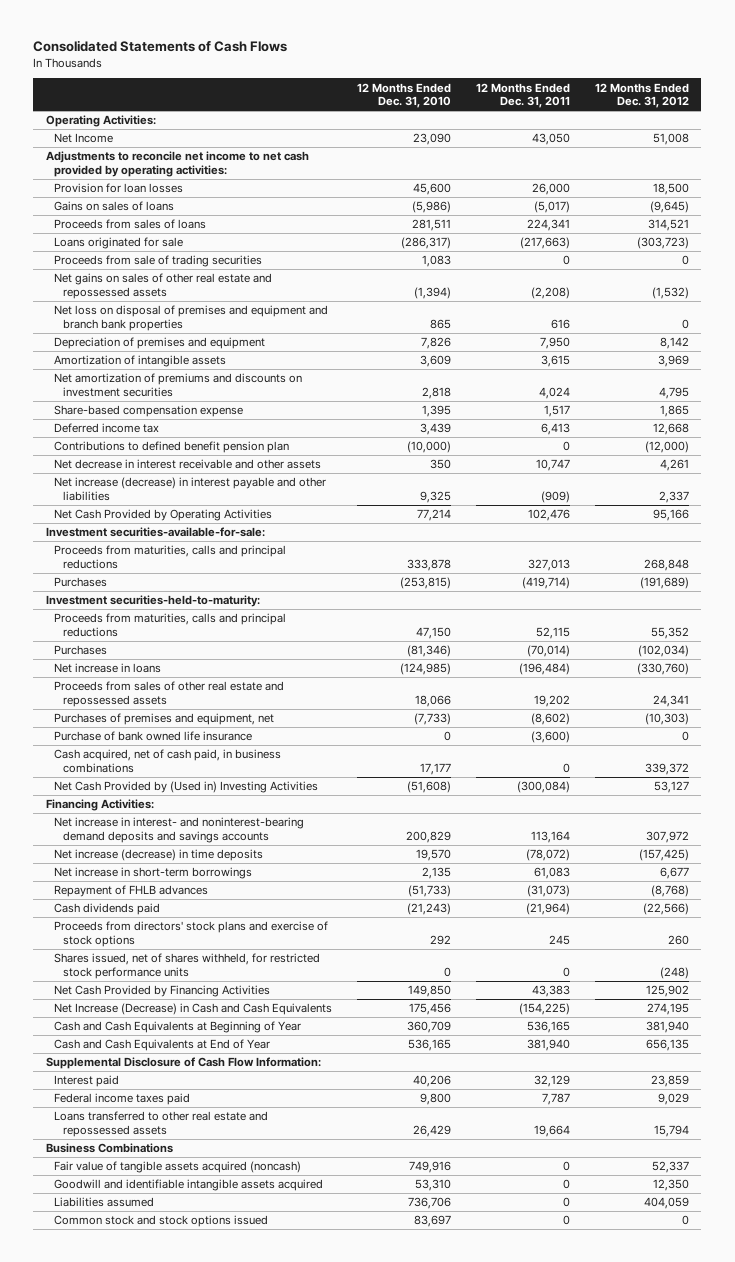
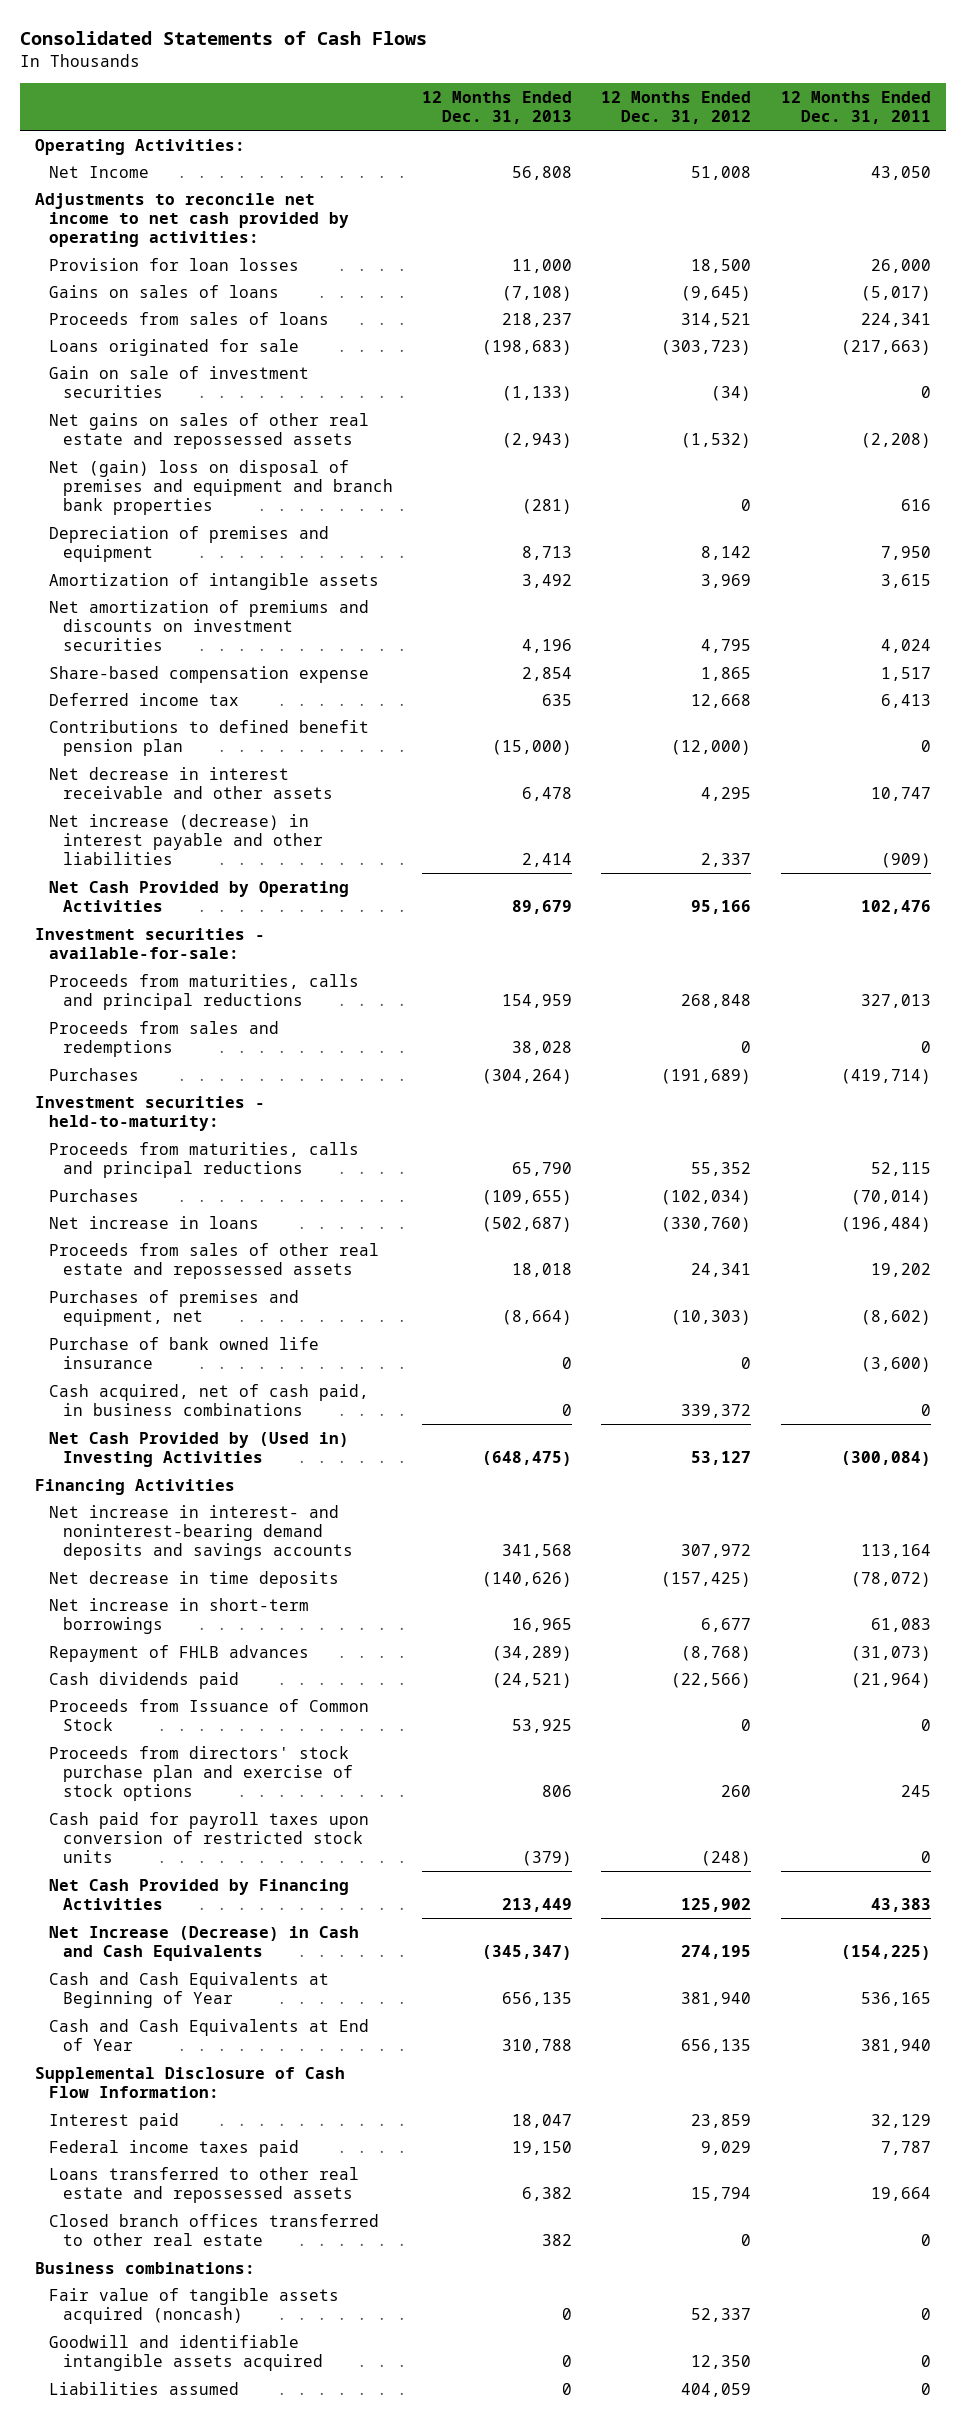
[357,82,452,109] 12 Months Ended Dec. 31, 2010 -> none
none -> [421,91,572,125] 12 Months Ended Dec. 31, 2013
[54,255,263,268] Proceeds from sale of trading securities -> none
none -> [48,365,309,398] Gain on sale of investment securities
[54,305,329,331] Net loss on disposal of premises and equipment and branch bank properties -> [48,459,393,516] Net (gain) loss on disposal of premises and equipment and branch bank properties
[659,459,689,472] 4,261 -> [701,786,752,801] 4,295
[45,527,265,538] Investment securities-available-for-sale: -> [34,927,265,959] Investment securities - available-for-sale:
none -> [48,1020,279,1057] Proceeds from sales and redemptions
[45,595,260,608] Investment securities-held-to-maturity: -> [34,1095,265,1131] Investment securities - held-to-maturity:
[45,799,154,812] Financing Activities: -> [34,1478,235,1495] Financing Activities
[54,849,264,862] Net increase (decrease) in time deposits -> [48,1570,339,1588] Net decrease in time deposits
none -> [48,1698,369,1731] Proceeds from Issuance of Common Stock
[54,921,329,947] Proceeds from directors' stock plans and exercise of stock options -> [48,1745,353,1802] Proceeds from directors' stock purchase plan and exercise of stock options
[54,953,321,979] Shares issued, net of shares withheld, for restricted stock performance units -> [48,1811,369,1864] Cash paid for payroll taxes upon conversion of restricted stock units
none -> [48,2213,379,2246] Closed branch offices transferred to other real estate
[45,1143,173,1154] Business Combinations -> [34,2261,255,2274] Business combinations:
[54,1215,269,1228] Common stock and stock options issued -> none

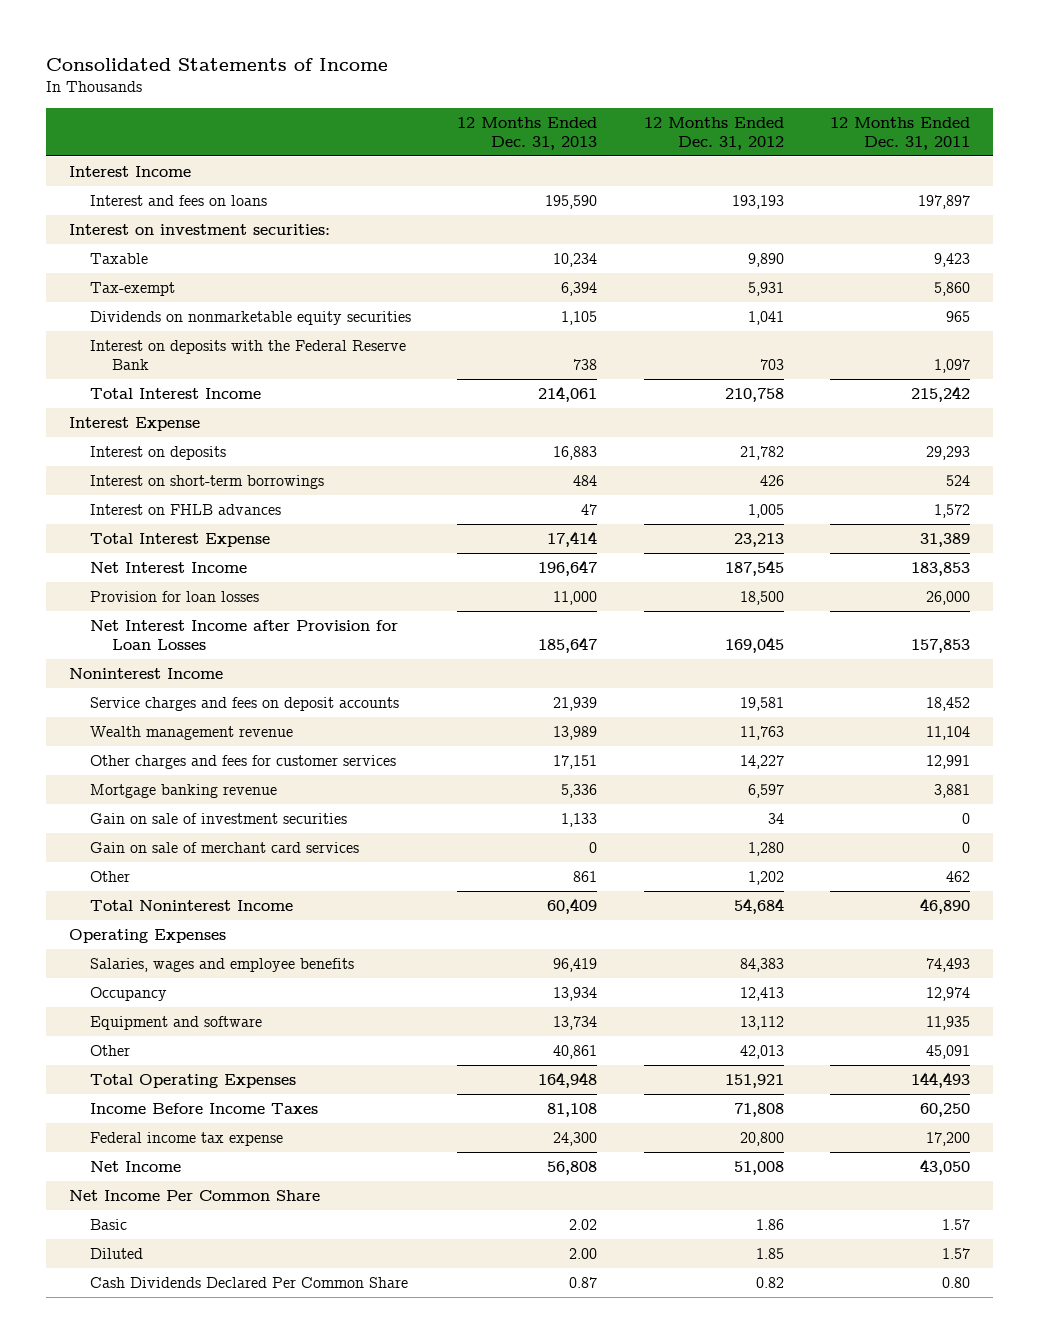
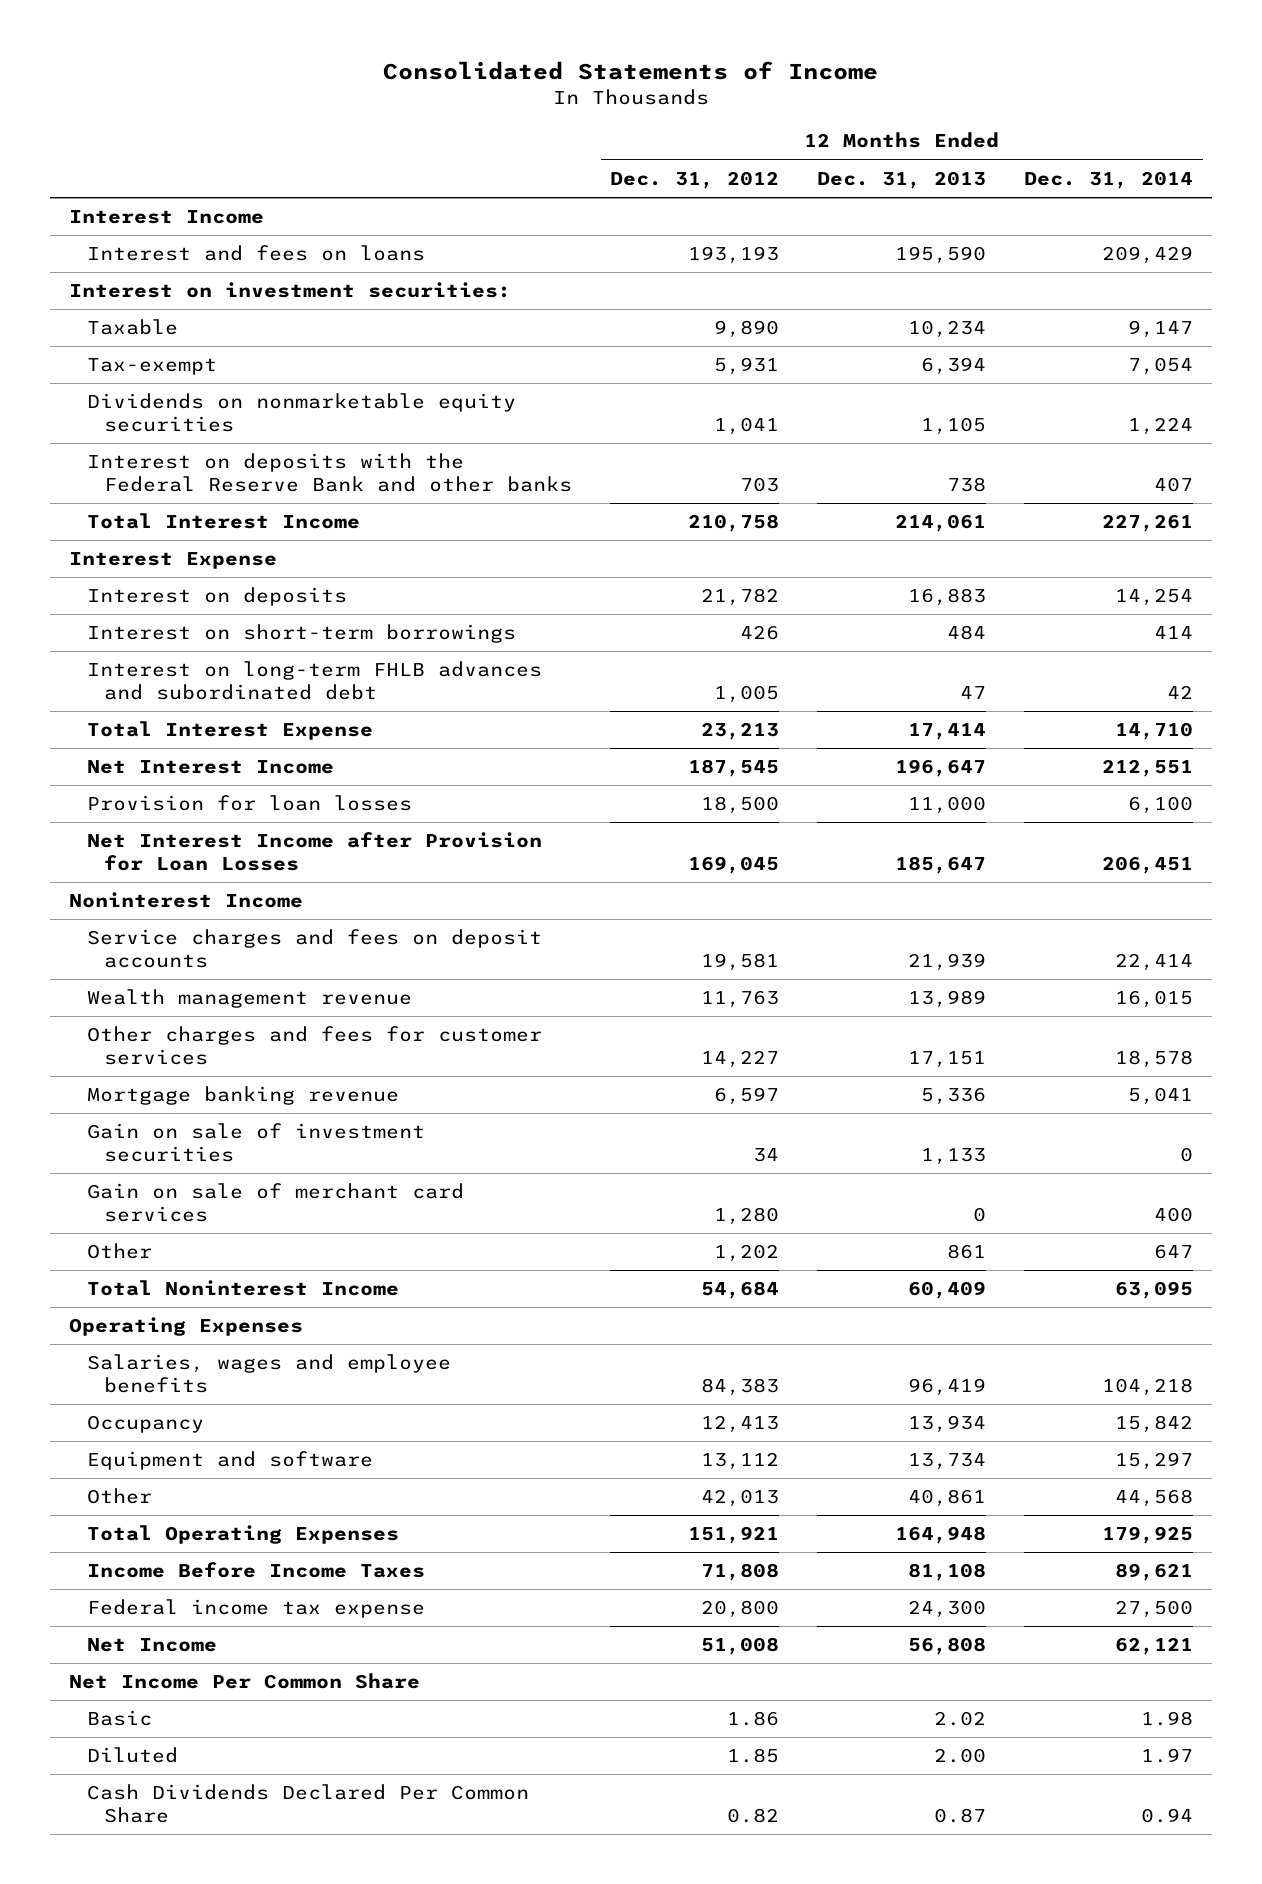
[829,117,970,150] 12 Months Ended Dec. 31, 2011 -> none
none -> [1024,170,1194,189] Dec. 31, 2014
[90,340,407,370] Interest on deposits with the Federal Reserve Bank -> [86,453,573,493] Interest on deposits with the Federal Reserve Bank and other banks
[90,504,282,516] Interest on FHLB advances -> [86,661,542,701] Interest on long-term FHLB advances and subordinated debt

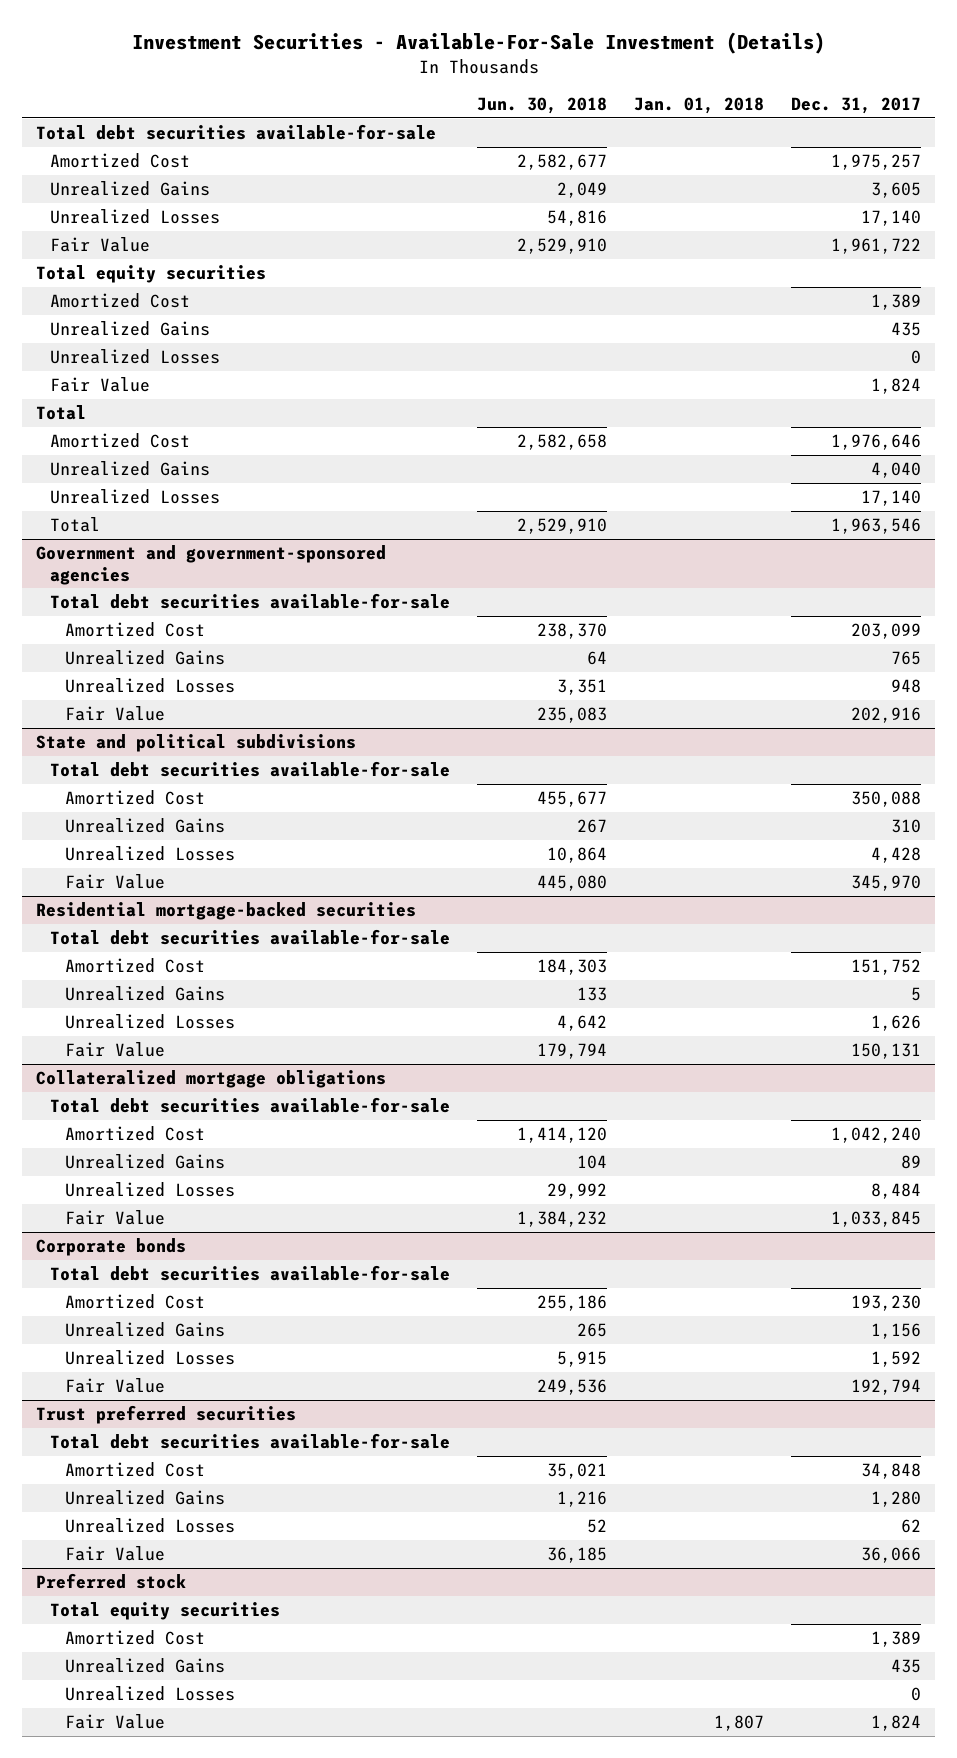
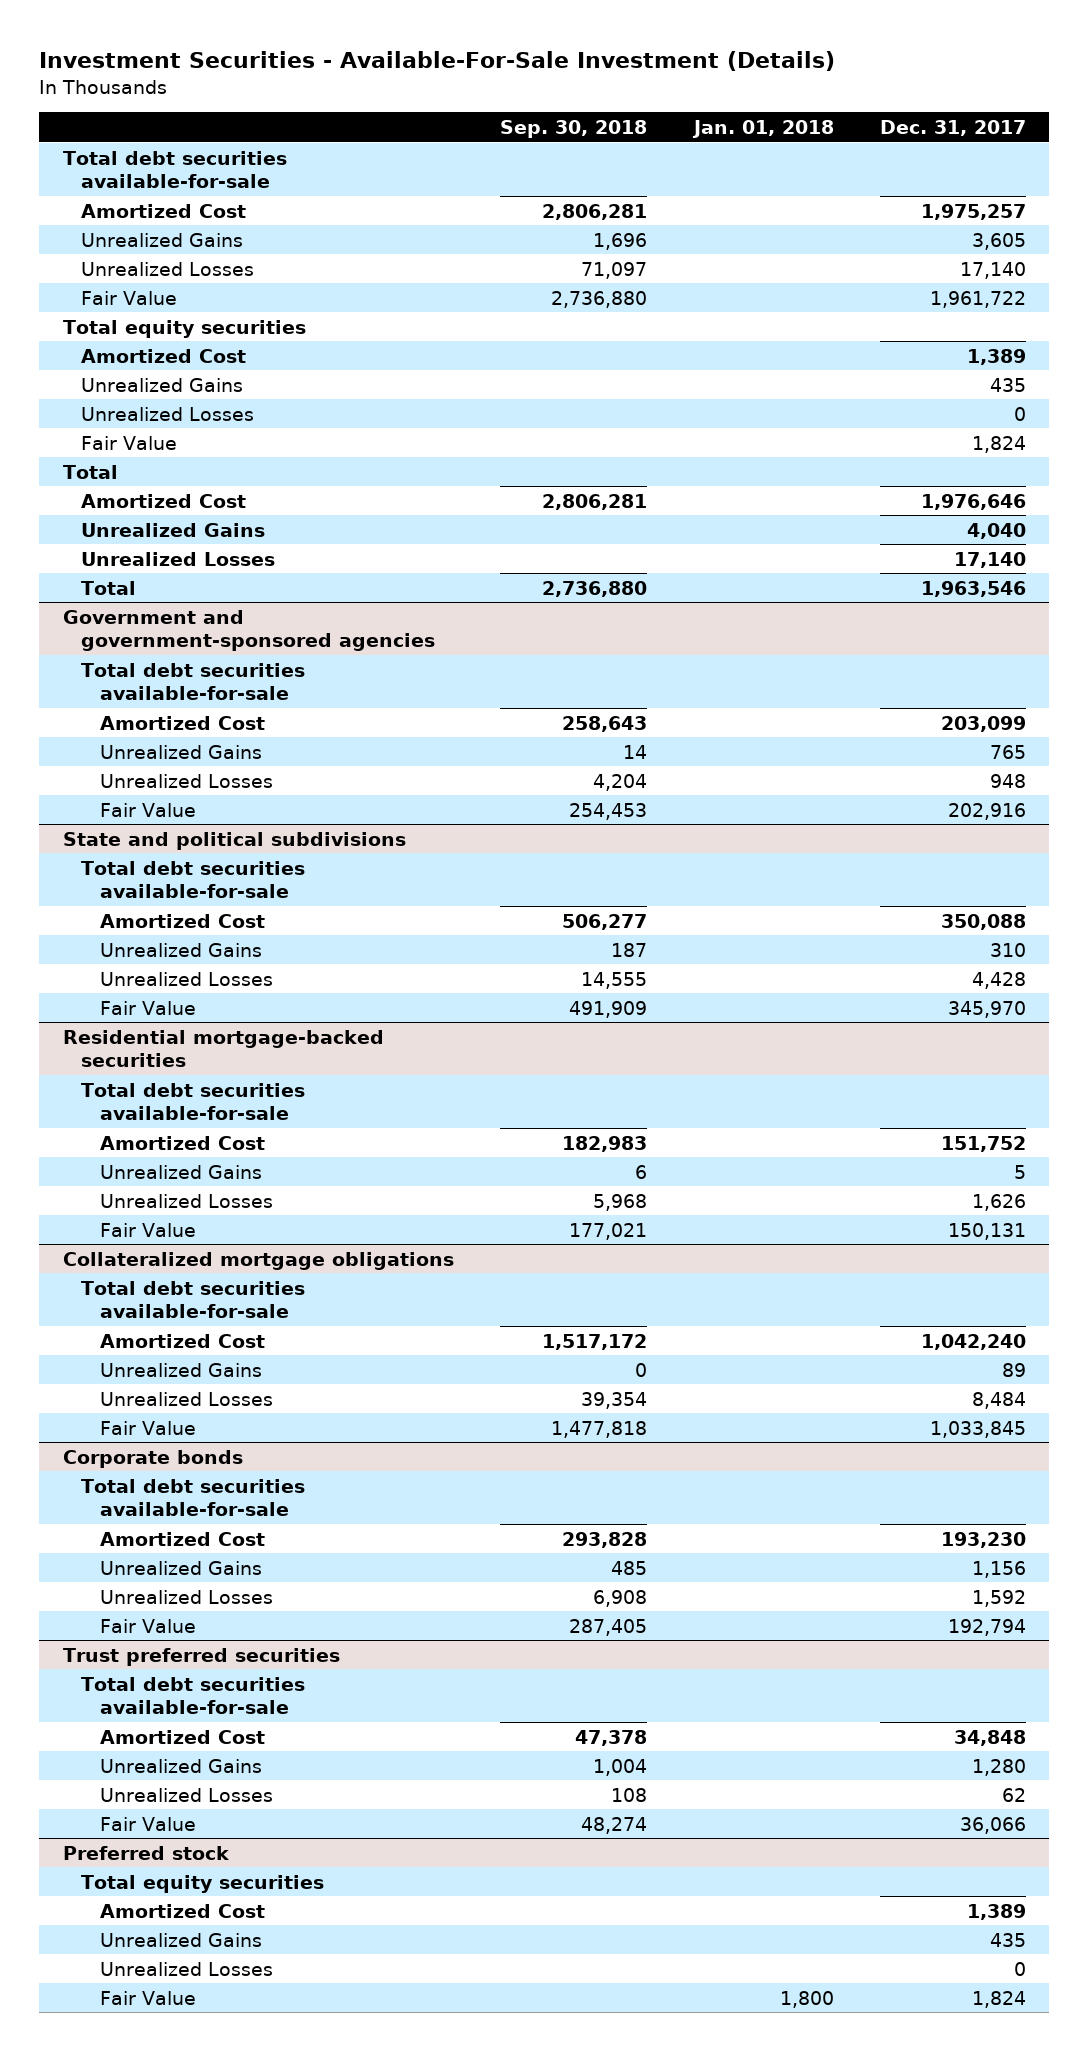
[477,96,608,114] Jun. 30, 2018 -> none
none -> [500,119,648,138] Sep. 30, 2018
[714,1714,765,1731] 1,807 -> [779,1990,834,2008] 1,800

